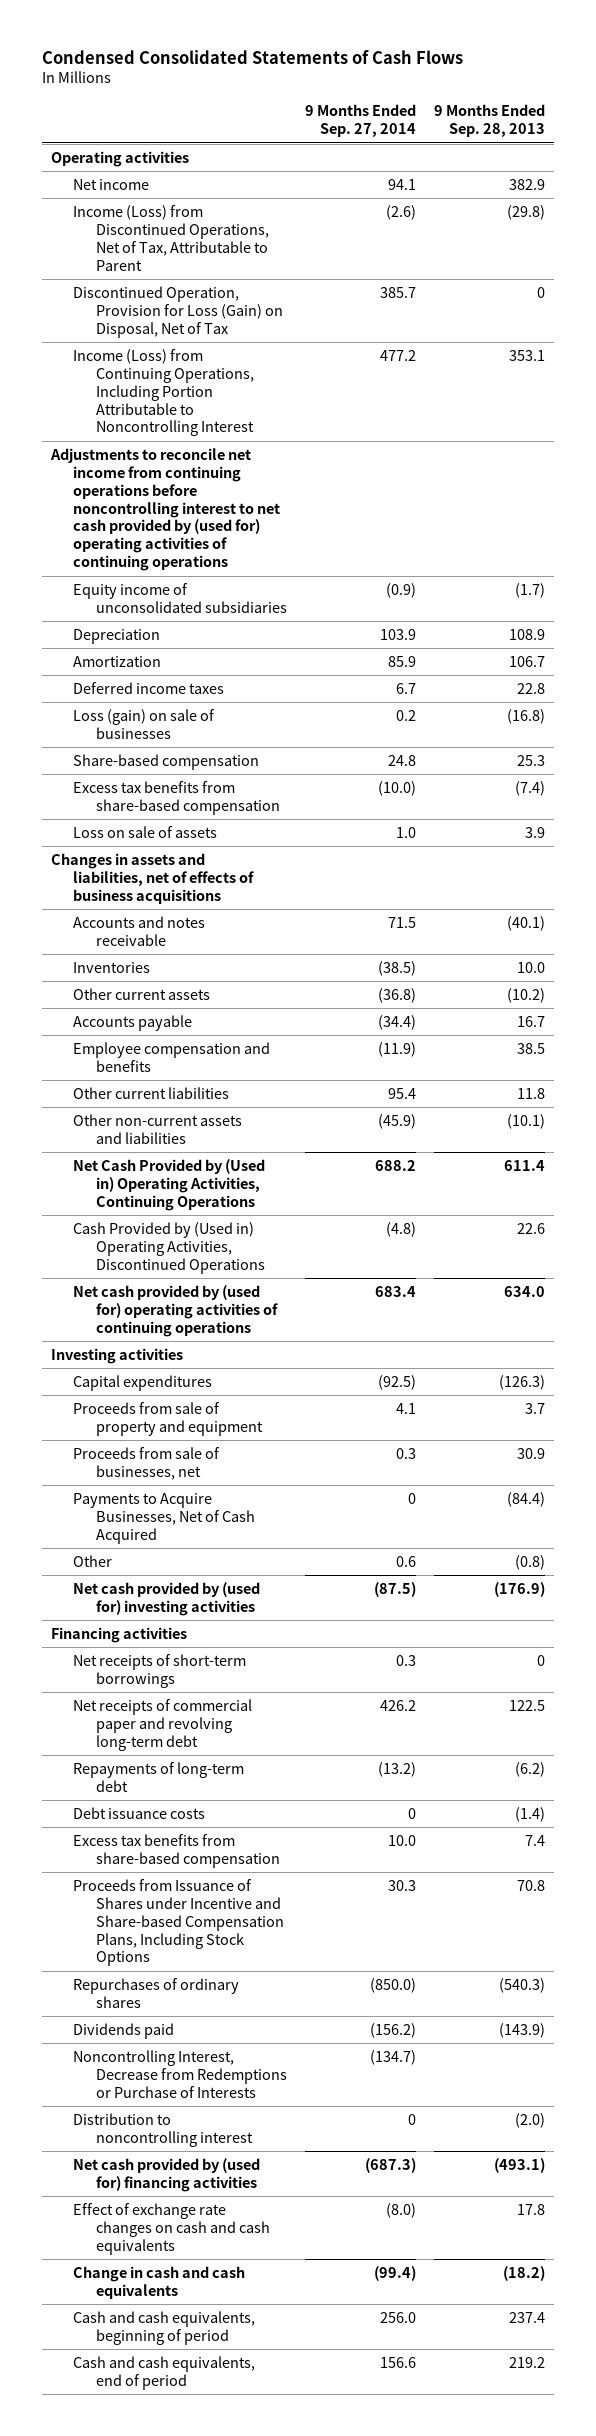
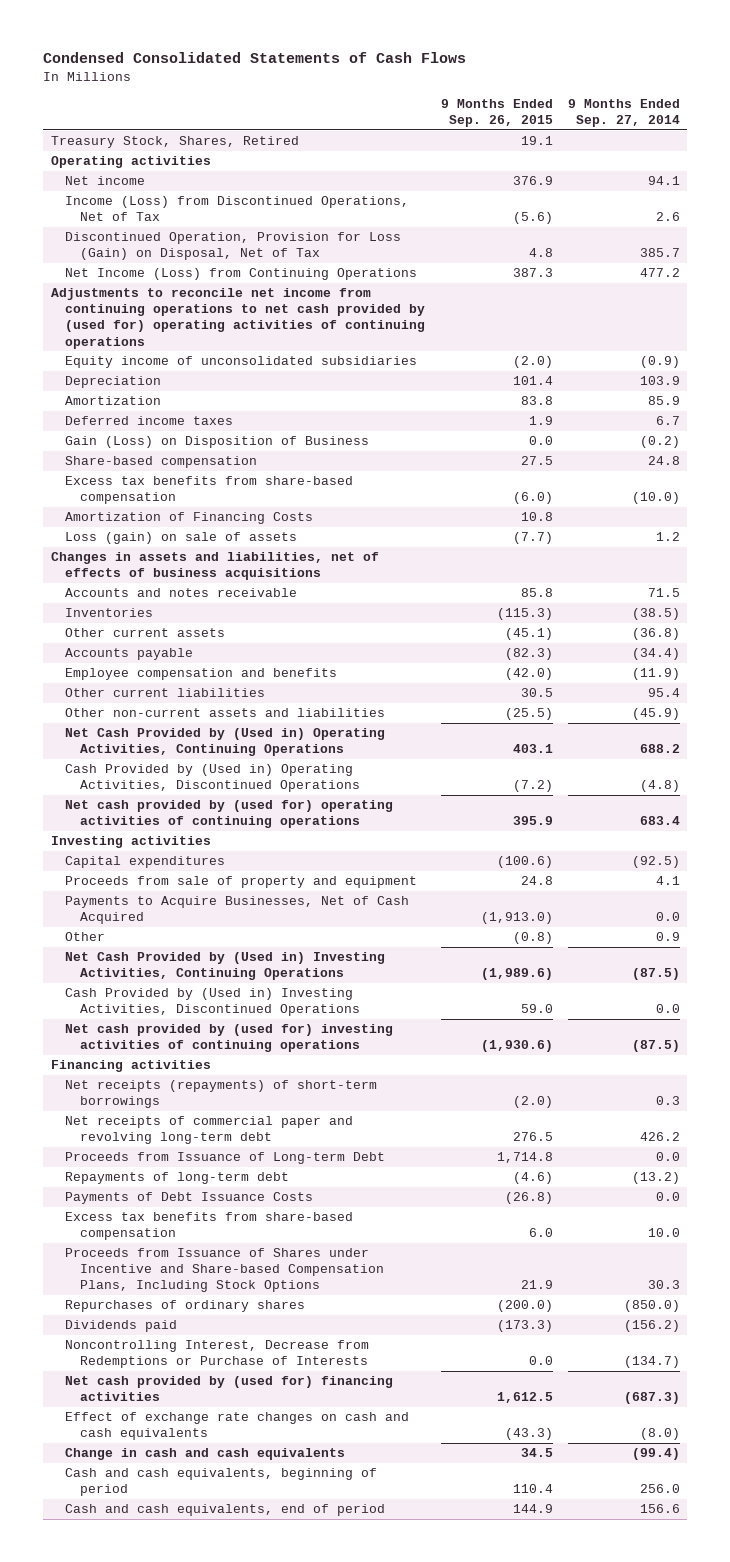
[434,104,546,138] 9 Months Ended Sep. 28, 2013 -> none
none -> [440,98,553,128] 9 Months Ended Sep. 26, 2015
none -> [50,136,299,149] Treasury Stock, Shares, Retired
[73,204,269,271] Income (Loss) from Discontinued Operations, Net of Tax, Attributable to Parent -> [65,196,410,222] Income (Loss) from Discontinued Operations, Net of Tax
[386,204,417,220] (2.6) -> [655,212,680,222] 2.6
[73,348,254,437] Income (Loss) from Continuing Operations, Including Portion Attributable to Noncontrolling Interest -> [65,268,418,281] Net Income (Loss) from Continuing Operations
[49,447,281,572] Adjustments to reconcile net income from continuing operations before noncontrolling interest to net cash provided by (used for) operating activities of continuing operations -> [50,288,426,349] Adjustments to reconcile net income from continuing operations to net cash provided by (used for) operating activities of continuing operations
[73,708,216,739] Loss (gain) on sale of businesses -> [65,436,370,449] Gain (Loss) on Disposition of Business
[396,709,417,721] 0.2 -> [639,436,680,449] (0.2)
none -> [65,512,314,525] Amortization of Financing Costs
[73,825,218,838] Loss on sale of assets -> [65,532,298,545] Loss (gain) on sale of assets
[396,826,417,838] 1.0 -> [655,532,680,542] 1.2
[73,1446,221,1480] Proceeds from sale of businesses, net -> none
[408,1492,417,1504] 0 -> [655,912,680,922] 0.0
[396,1555,417,1567] 0.6 -> [655,932,680,942] 0.9
none -> [65,952,386,981] Net Cash Provided by (Used in) Investing Activities, Continuing Operations
none -> [65,988,361,1017] Cash Provided by (Used in) Investing Activities, Discontinued Operations
[73,1581,261,1616] Net cash provided by (used for) investing activities -> [65,1024,394,1053] Net cash provided by (used for) investing activities of continuing operations
[73,1653,247,1688] Net receipts of short-term borrowings -> [65,1080,378,1109] Net receipts (repayments) of short-term borrowings
none -> [65,1152,386,1165] Proceeds from Issuance of Long-term Debt
[73,1806,206,1819] Debt issuance costs -> [65,1192,314,1205] Payments of Debt Issuance Costs
[408,1807,417,1819] 0 -> [655,1192,680,1202] 0.0
[73,2112,253,2147] Distribution to noncontrolling interest -> none

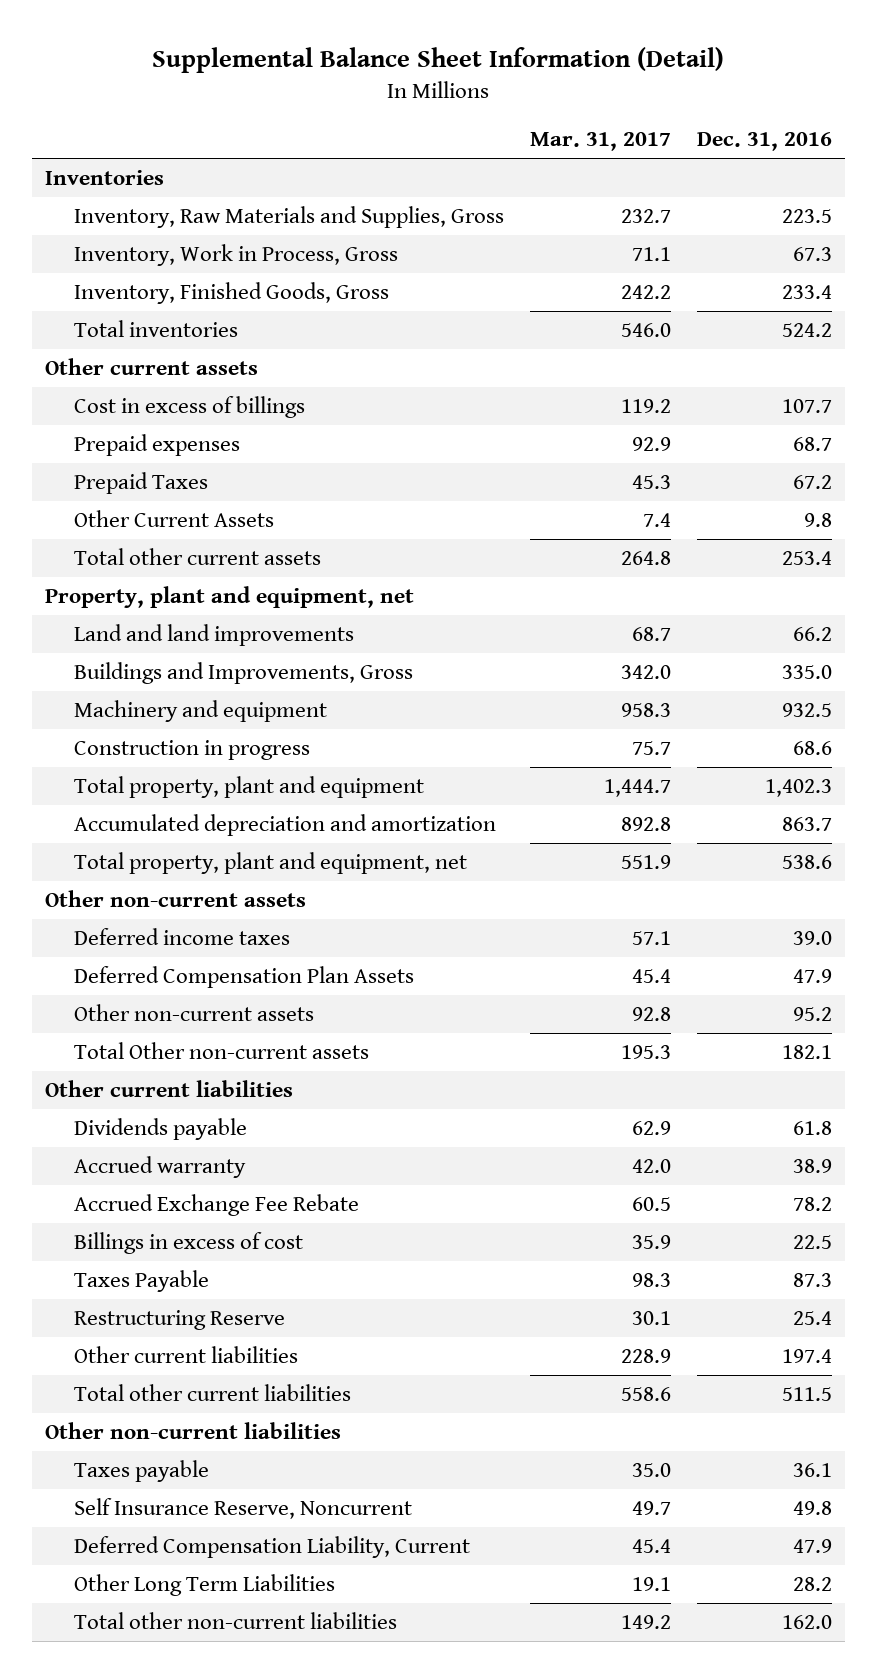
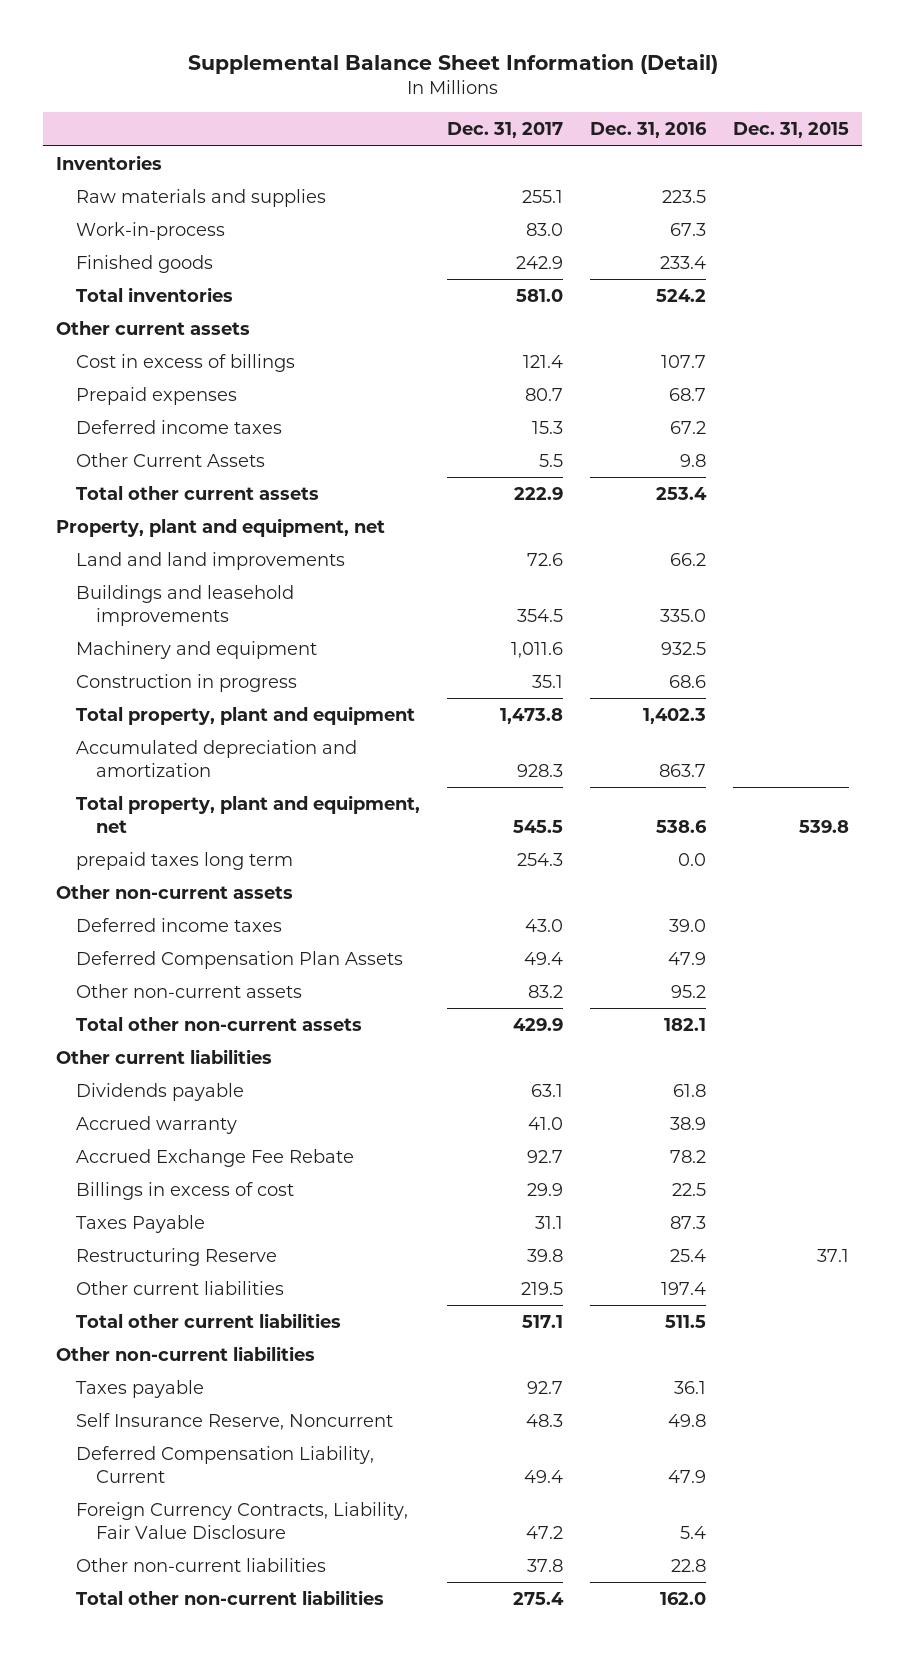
[529,132,671,152] Mar. 31, 2017 -> none
none -> [447,122,564,139] Dec. 31, 2017
none -> [732,122,849,139] Dec. 31, 2015
[73,206,504,229] Inventory, Raw Materials and Supplies, Gross -> [76,188,327,207] Raw materials and supplies
[73,244,398,267] Inventory, Work in Process, Gross -> [76,221,226,240] Work-in-process
[73,282,389,305] Inventory, Finished Goods, Gross -> [76,254,214,273] Finished goods
[73,472,208,495] Prepaid Taxes -> [76,419,283,434] Deferred income taxes
[73,662,413,685] Buildings and Improvements, Gross -> [76,584,295,626] Buildings and leasehold improvements
none -> [76,851,294,870] prepaid taxes long term
[73,1042,369,1060] Total Other non-current assets -> [76,1016,363,1031] Total other non-current assets
none -> [76,1501,409,1539] Foreign Currency Contracts, Liability, Fair Value Disclosure
[73,1574,335,1597] Other Long Term Liabilities -> [76,1557,327,1572] Other non-current liabilities
[792,1577,832,1592] 28.2 -> [671,1558,707,1572] 22.8

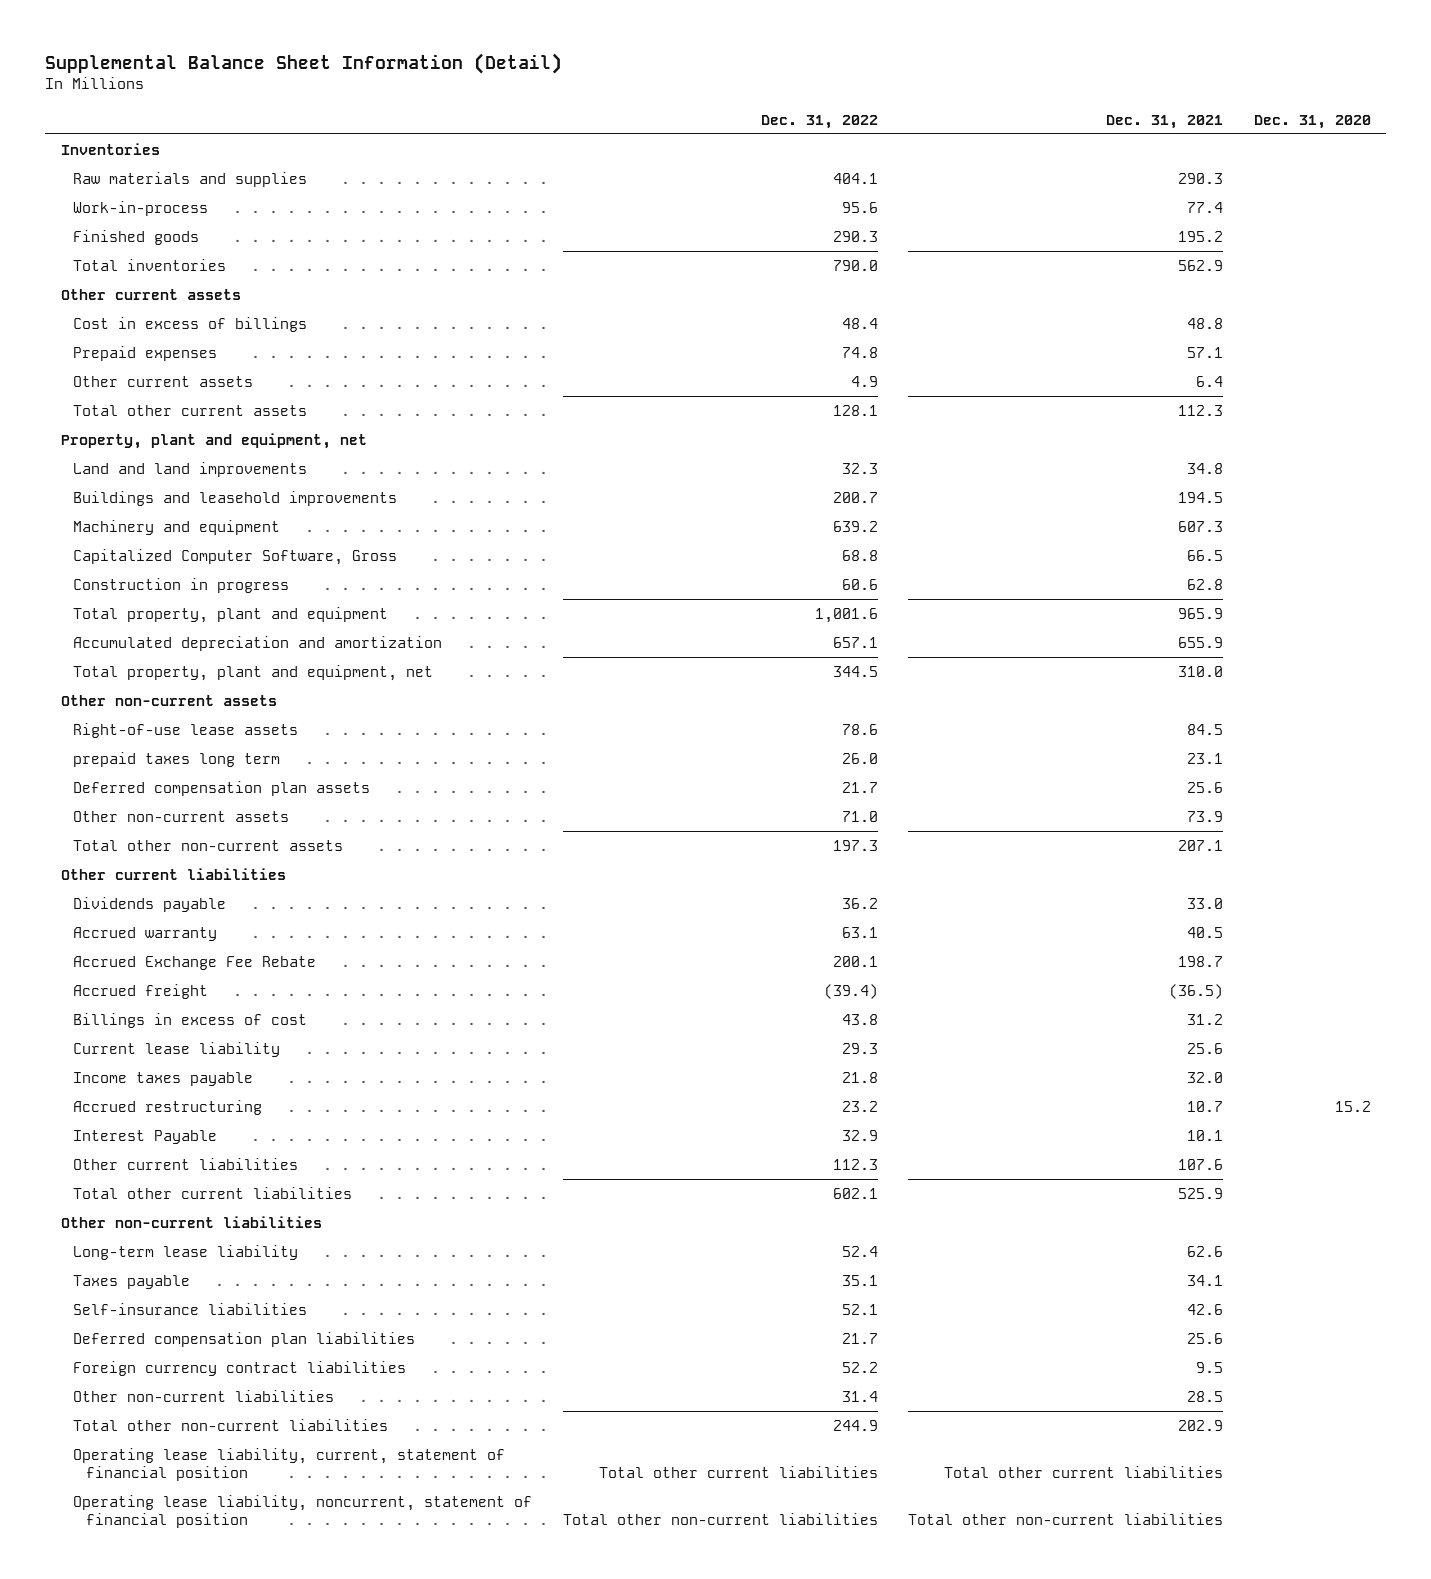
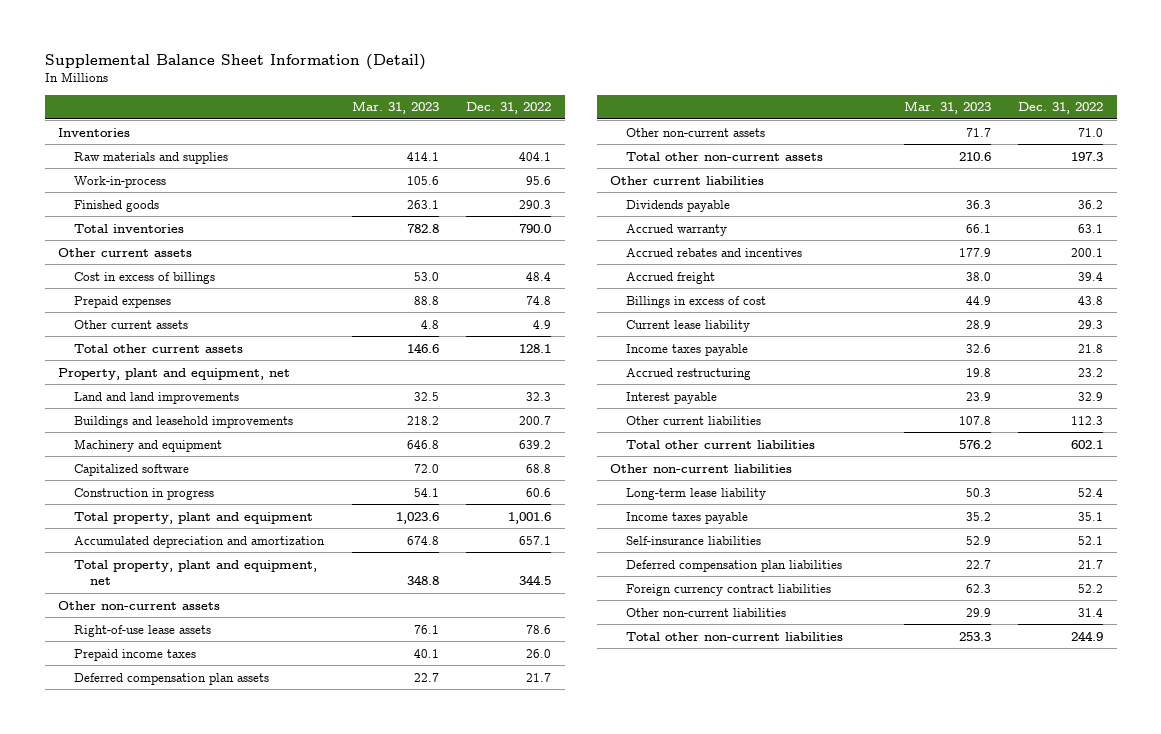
[1106,114,1224,129] Dec. 31, 2021 -> none
[1253,114,1371,129] Dec. 31, 2020 -> none
none -> [351,101,439,115] Mar. 31, 2023
[73,548,398,565] Capitalized Computer Software, Gross -> [74,463,190,476] Capitalized software
[73,751,281,767] prepaid taxes long term -> none
none -> [74,648,197,661] Prepaid income taxes
[73,955,317,970] Accrued Exchange Fee Rebate -> [626,247,803,257] Accrued rebates and incentives
[823,983,878,999] (39.4) -> [1077,271,1103,281] 39.4
[73,1129,218,1144] Interest Payable -> [626,391,718,404] Interest payable
[73,1274,191,1289] Taxes payable -> [626,511,749,524] Income taxes payable
[73,1447,506,1481] Operating lease liability, current, statement of financial position -> none
[73,1494,533,1528] Operating lease liability, noncurrent, statement of financial position -> none

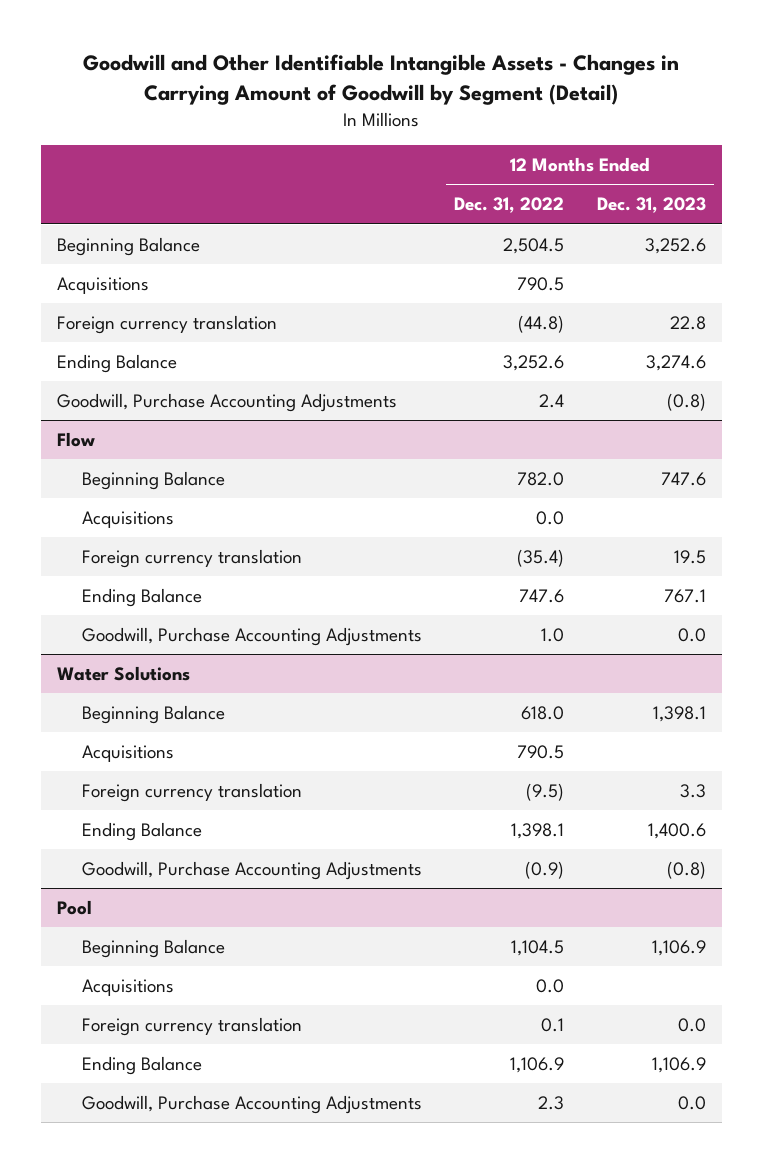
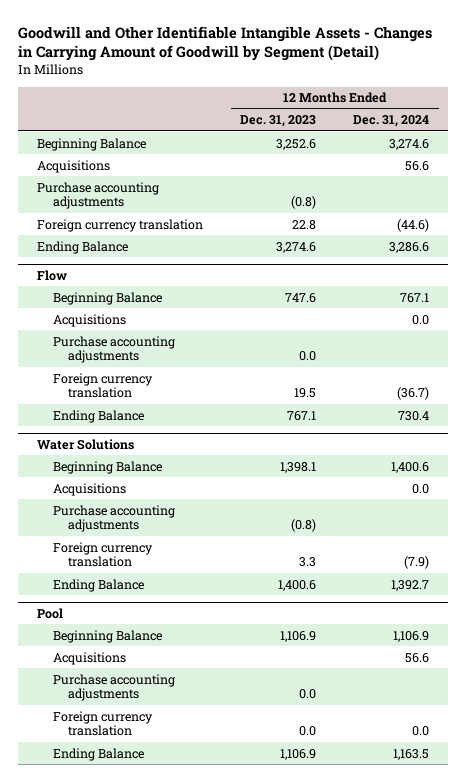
[454,197,565,214] Dec. 31, 2022 -> none
none -> [353,115,430,128] Dec. 31, 2024
none -> [36,181,159,210] Purchase accounting adjustments
[56,392,397,412] Goodwill, Purchase Accounting Adjustments -> none
none -> [52,335,175,364] Purchase accounting adjustments
[82,626,423,646] Goodwill, Purchase Accounting Adjustments -> none
none -> [52,504,175,533] Purchase accounting adjustments
[82,860,423,880] Goodwill, Purchase Accounting Adjustments -> none
none -> [52,673,175,702] Purchase accounting adjustments
[82,1094,423,1114] Goodwill, Purchase Accounting Adjustments -> none

